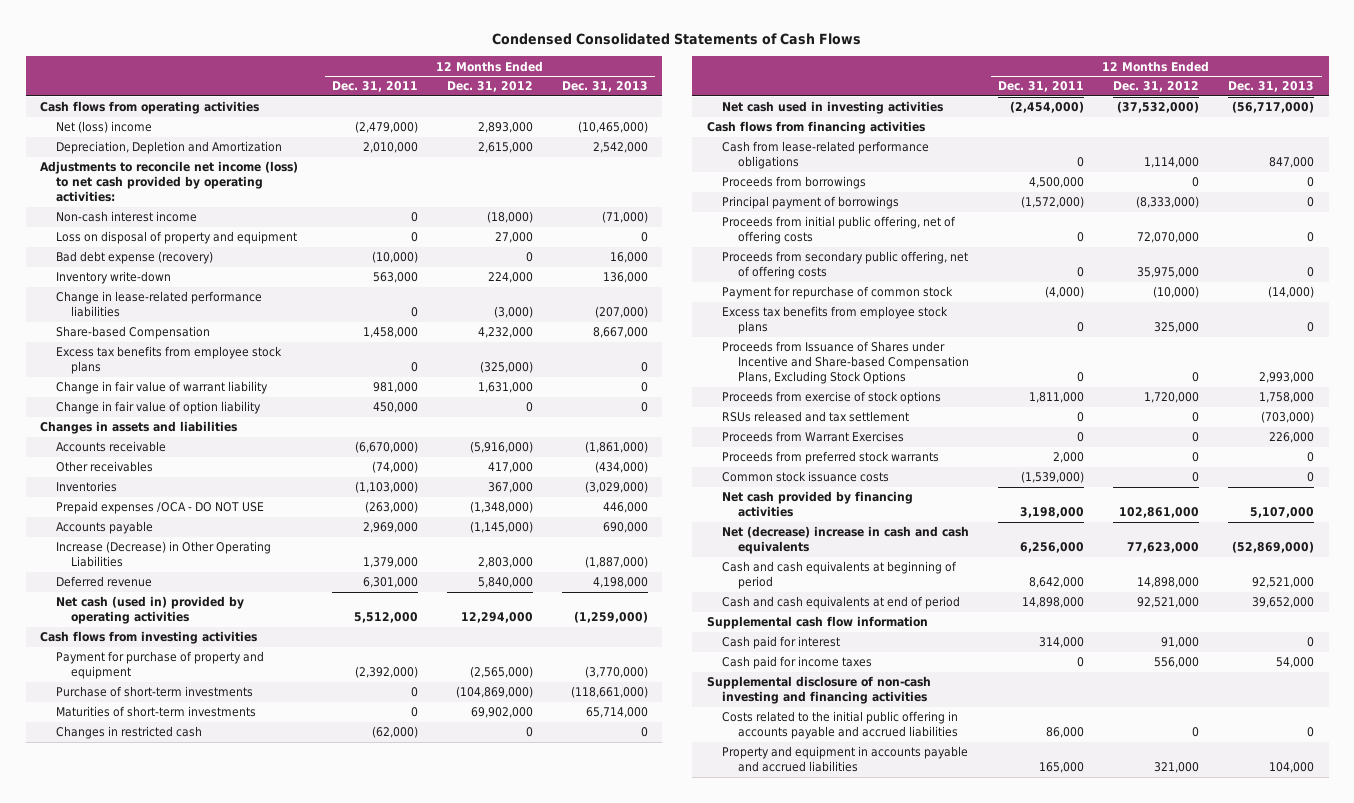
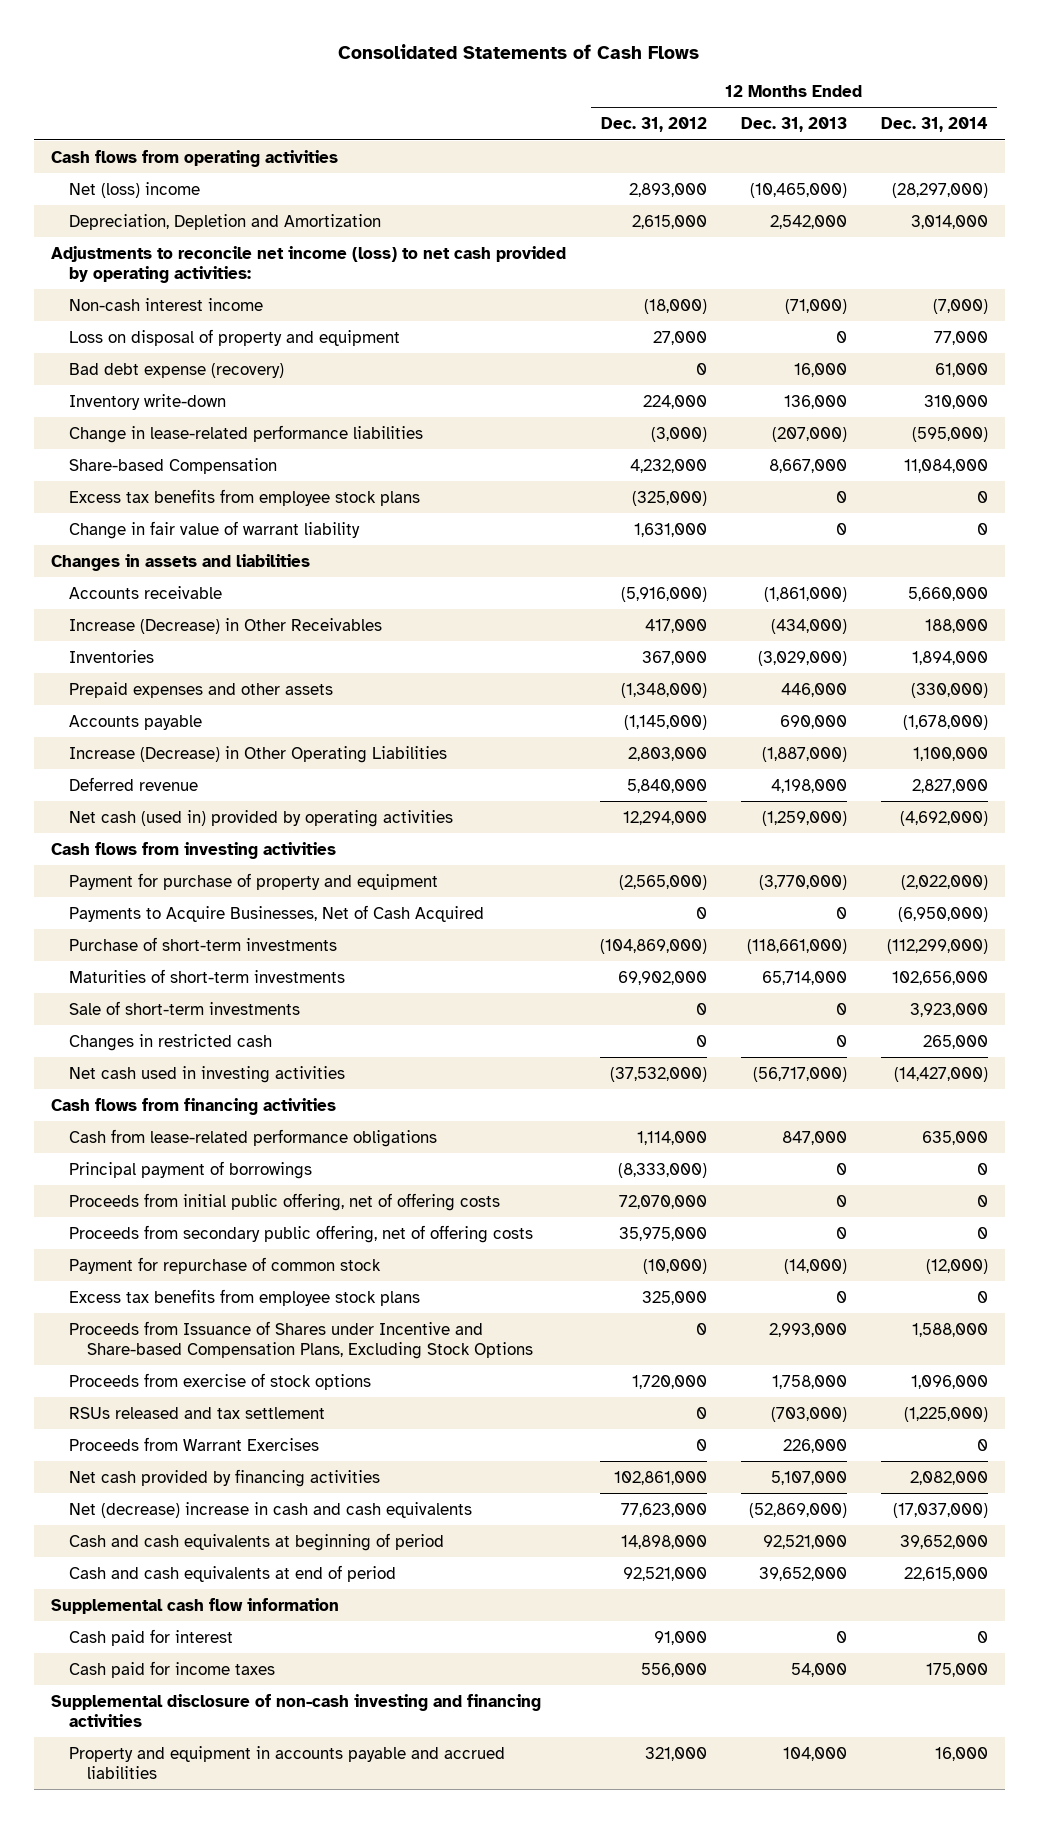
[492,33,862,46] Condensed Consolidated Statements of Cash Flows -> [338,44,700,60] Consolidated Statements of Cash Flows
[331,81,418,93] Dec. 31, 2011 -> none
none -> [881,117,989,133] Dec. 31, 2014
[55,401,261,415] Change in fair value of option liability -> none
[55,461,153,473] Other receivables -> [68,617,382,634] Increase (Decrease) in Other Receivables
[55,501,264,515] Prepaid expenses /OCA - DO NOT USE -> [68,681,333,698] Prepaid expenses and other assets
none -> [68,904,484,922] Payments to Acquire Businesses, Net of Cash Acquired
none -> [68,1000,300,1015] Sale of short-term investments
[722,176,867,190] Proceeds from borrowings -> none
[722,451,940,465] Proceeds from preferred stock warrants -> none
[722,471,890,483] Common stock issuance costs -> none
[722,711,959,740] Costs related to the initial public offering in accounts payable and accrued liabilities -> none

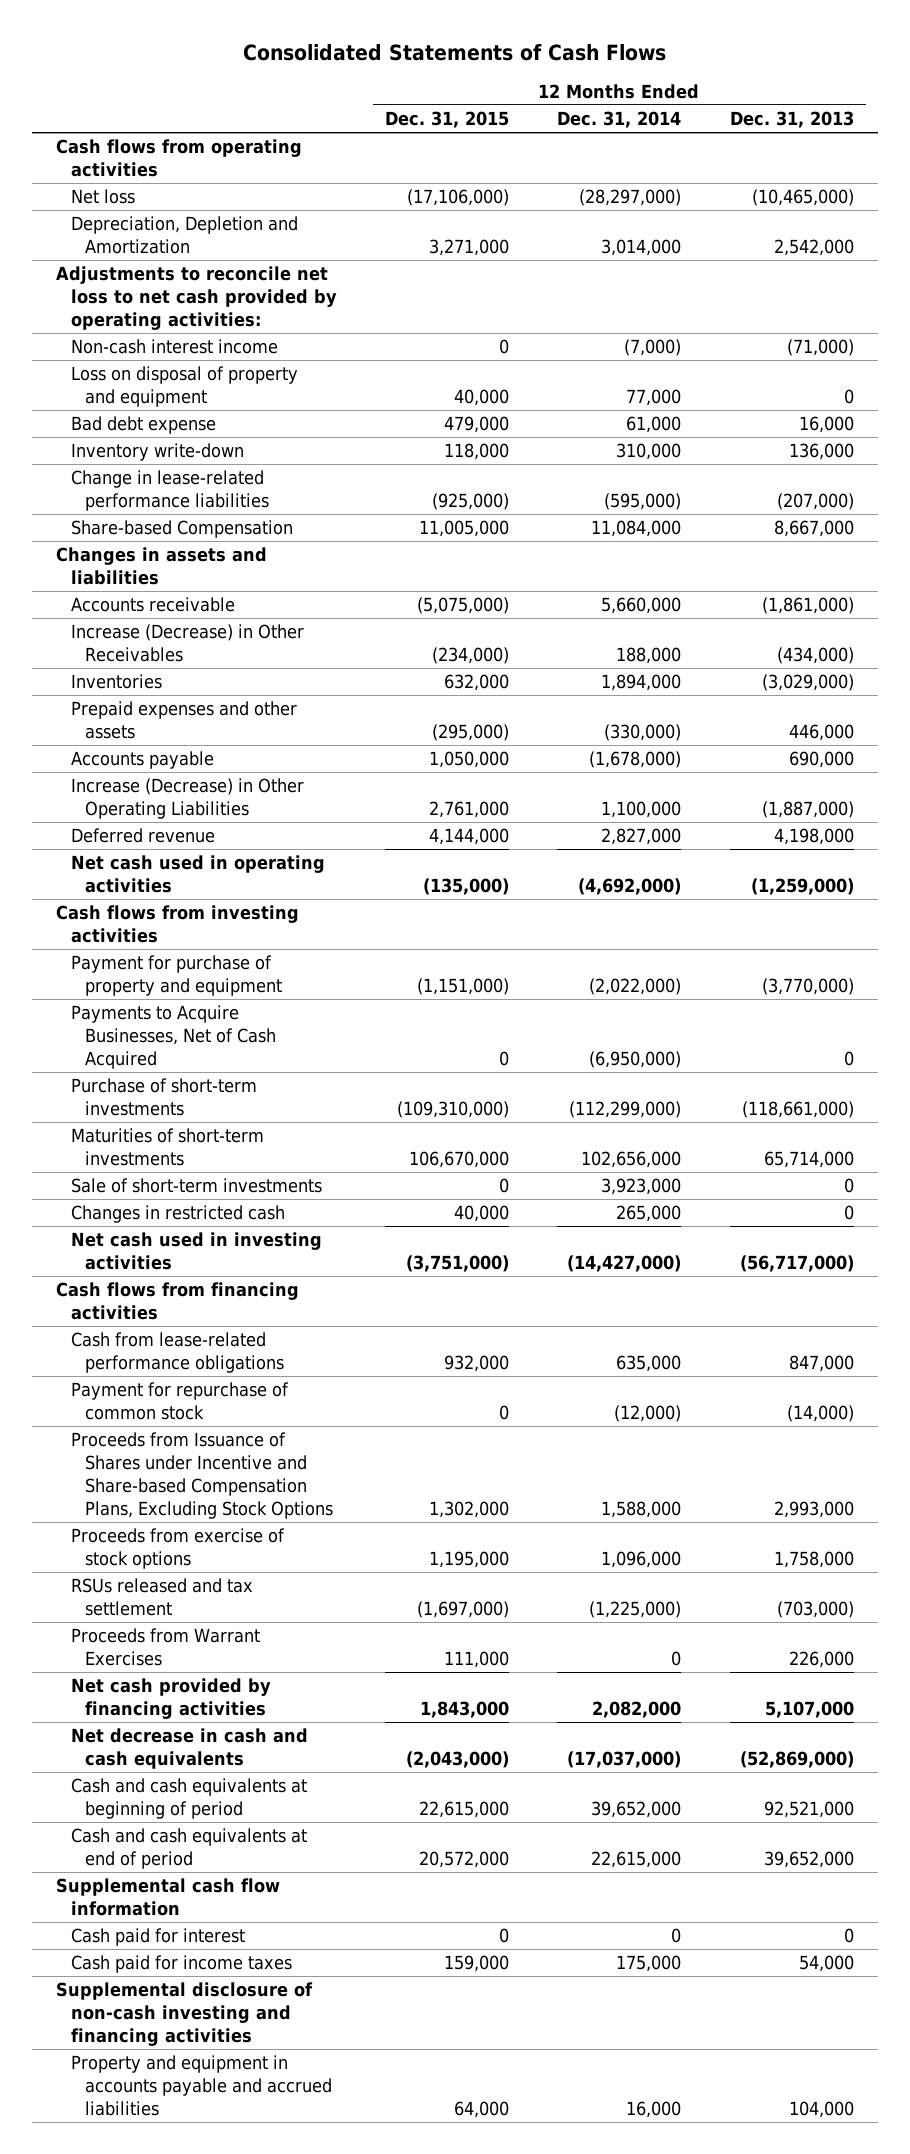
[600,117,707,133] Dec. 31, 2012 -> none
none -> [385,111,510,129] Dec. 31, 2015
[68,181,200,198] Net (loss) income -> [70,189,135,205] Net loss
[50,245,566,283] Adjustments to reconcile net income (loss) to net cash provided by operating activities: -> [56,266,337,331] Adjustments to reconcile net loss to net cash provided by operating activities:
[68,362,284,378] Bad debt expense (recovery) -> [70,416,216,435] Bad debt expense
[68,488,420,506] Excess tax benefits from employee stock plans -> none
[68,520,360,539] Change in fair value of warrant liability -> none
[68,809,453,827] Net cash (used in) provided by operating activities -> [70,855,325,894] Net cash used in operating activities
[68,1160,312,1179] Principal payment of borrowings -> none
[68,1192,500,1211] Proceeds from initial public offering, net of offering costs -> none
[68,1224,533,1243] Proceeds from secondary public offering, net of offering costs -> none
[68,1288,420,1306] Excess tax benefits from employee stock plans -> none
[68,1501,472,1518] Net (decrease) increase in cash and cash equivalents -> [70,1728,308,1770] Net decrease in cash and cash equivalents

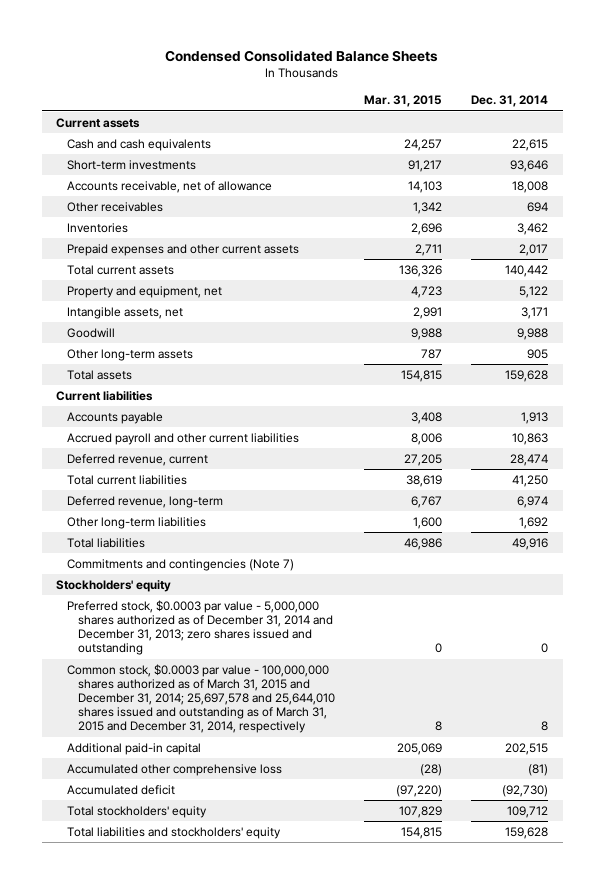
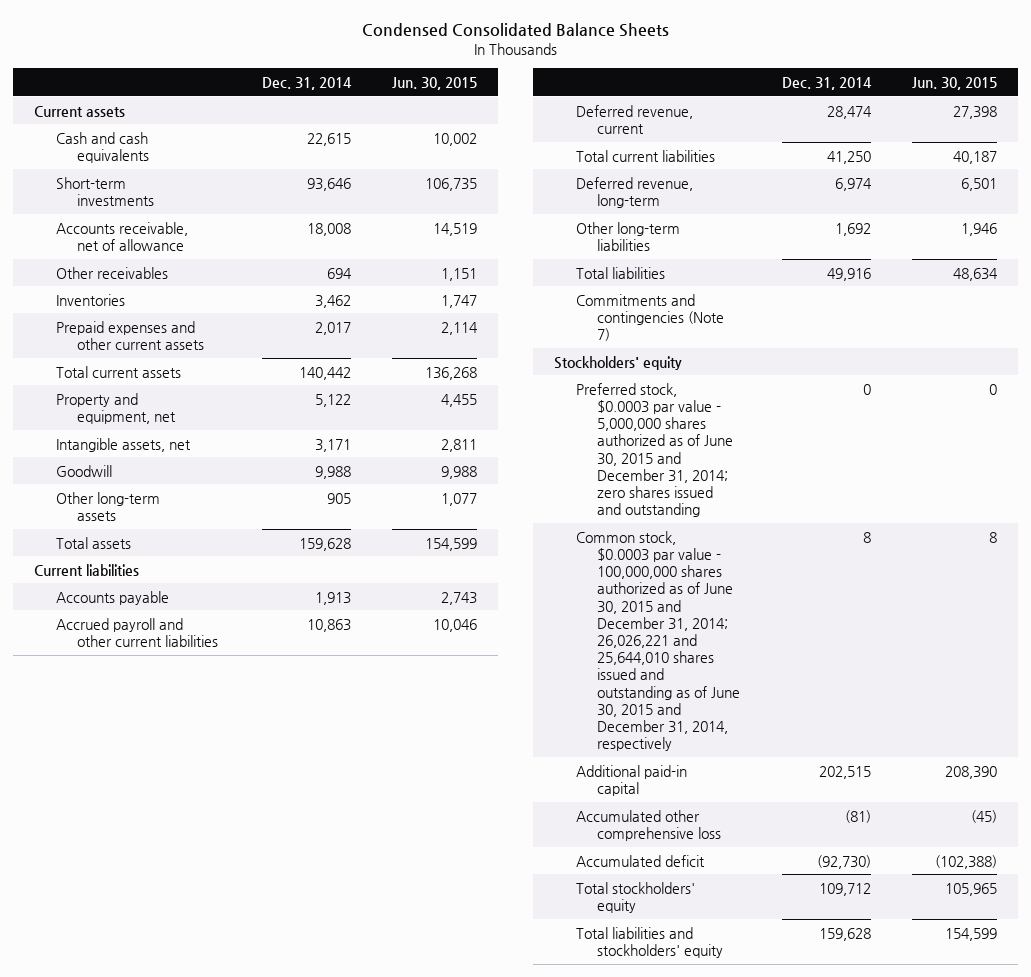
[364,95,443,108] Mar. 31, 2015 -> none
none -> [392,77,478,91] Jun. 30, 2015
[67,600,333,656] Preferred stock, $0.0003 par value - 5,000,000 shares authorized as of December 31, 2014 and December 31, 2013; zero shares issued and outstanding -> [575,382,733,518] Preferred stock, $0.0003 par value - 5,000,000 shares authorized as of June 30, 2015 and December 31, 2014; zero shares issued and outstanding
[67,664,335,734] Common stock, $0.0003 par value - 100,000,000 shares authorized as of March 31, 2015 and December 31, 2014; 25,697,578 and 25,644,010 shares issued and outstanding as of March 31, 2015 and December 31, 2014, respectively -> [575,530,740,752] Common stock, $0.0003 par value - 100,000,000 shares authorized as of June 30, 2015 and December 31, 2014; 26,026,221 and 25,644,010 shares issued and outstanding as of June 30, 2015 and December 31, 2014, respectively

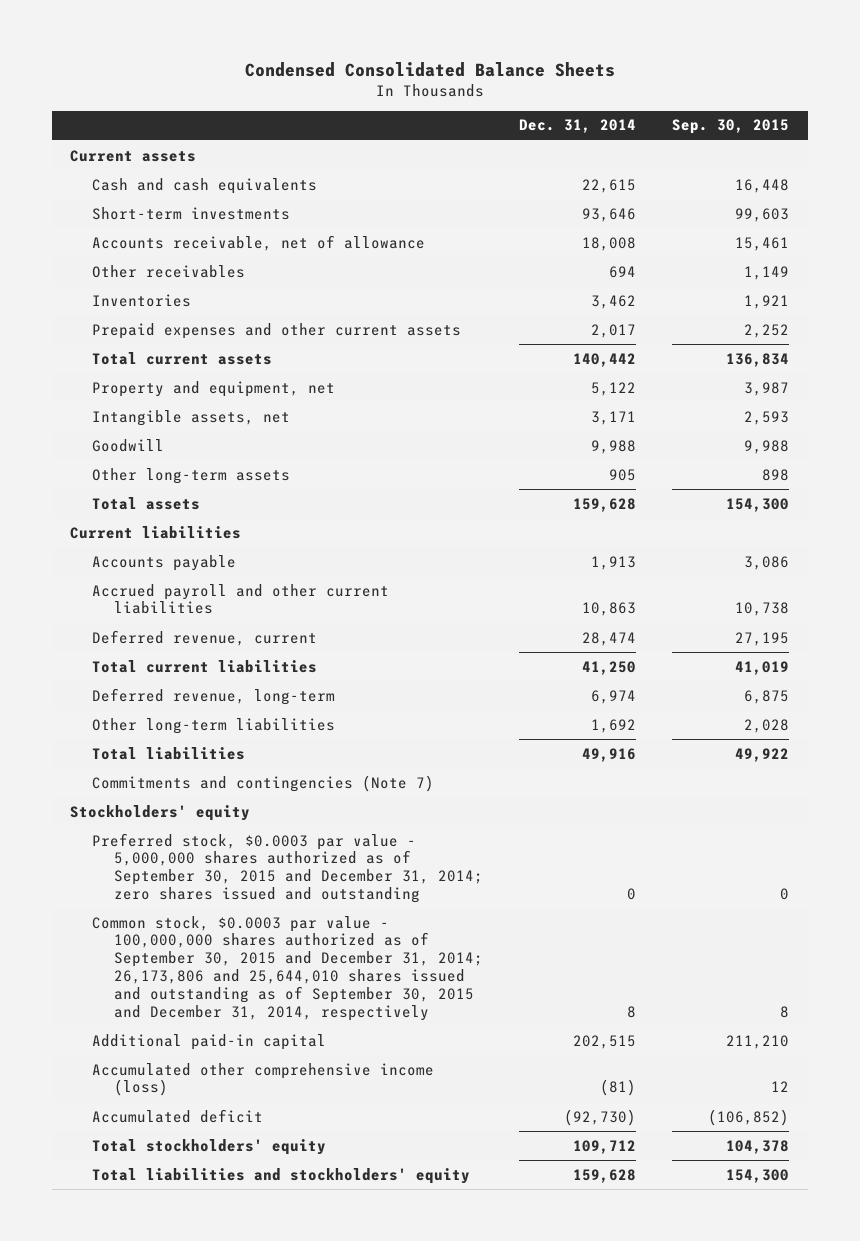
[392,77,478,91] Jun. 30, 2015 -> none
none -> [672,119,790,135] Sep. 30, 2015
[575,382,733,518] Preferred stock, $0.0003 par value - 5,000,000 shares authorized as of June 30, 2015 and December 31, 2014; zero shares issued and outstanding -> [92,832,483,904] Preferred stock, $0.0003 par value - 5,000,000 shares authorized as of September 30, 2015 and December 31, 2014; zero shares issued and outstanding
[575,530,740,752] Common stock, $0.0003 par value - 100,000,000 shares authorized as of June 30, 2015 and December 31, 2014; 26,026,221 and 25,644,010 shares issued and outstanding as of June 30, 2015 and December 31, 2014, respectively -> [92,915,483,1021] Common stock, $0.0003 par value - 100,000,000 shares authorized as of September 30, 2015 and December 31, 2014; 26,173,806 and 25,644,010 shares issued and outstanding as of September 30, 2015 and December 31, 2014, respectively
[575,809,721,841] Accumulated other comprehensive loss -> [92,1062,435,1097] Accumulated other comprehensive income (loss)

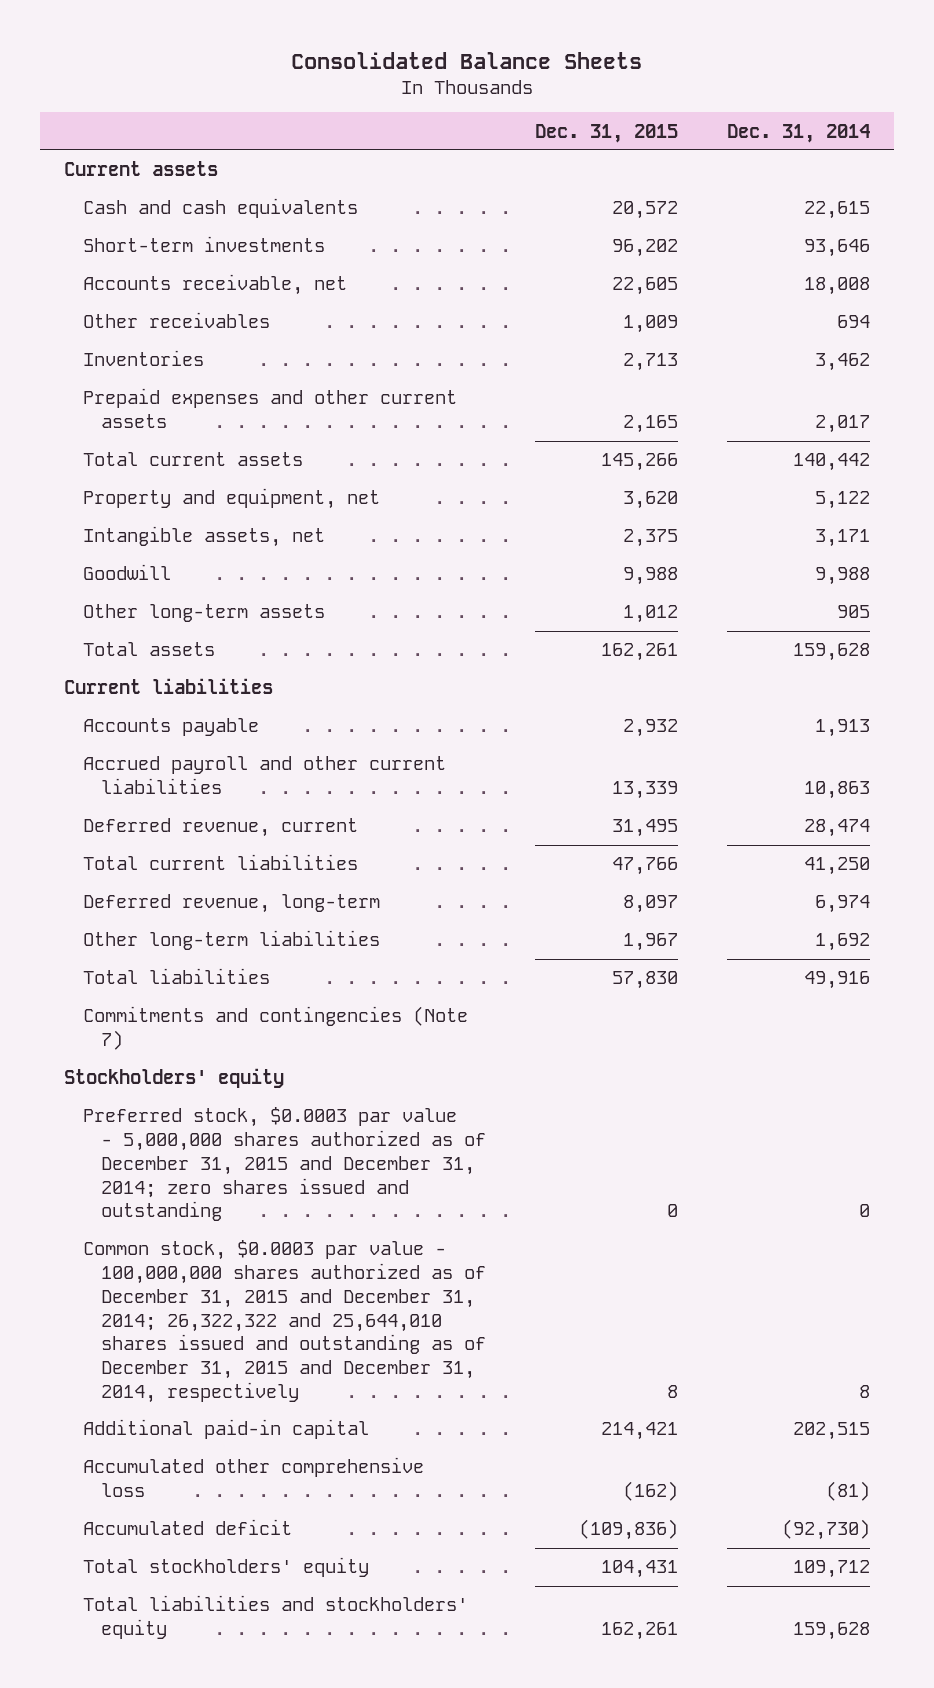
[244,61,615,77] Condensed Consolidated Balance Sheets -> [291,51,643,69] Consolidated Balance Sheets
[672,119,790,135] Sep. 30, 2015 -> none
none -> [535,123,679,143] Dec. 31, 2015
[92,234,426,251] Accounts receivable, net of allowance -> [82,274,347,296] Accounts receivable, net
[92,832,483,904] Preferred stock, $0.0003 par value - 5,000,000 shares authorized as of September 30, 2015 and December 31, 2014; zero shares issued and outstanding -> [82,1107,487,1222] Preferred stock, $0.0003 par value - 5,000,000 shares authorized as of December 31, 2015 and December 31, 2014; zero shares issued and outstanding
[92,915,483,1021] Common stock, $0.0003 par value - 100,000,000 shares authorized as of September 30, 2015 and December 31, 2014; 26,173,806 and 25,644,010 shares issued and outstanding as of September 30, 2015 and December 31, 2014, respectively -> [82,1240,487,1403] Common stock, $0.0003 par value - 100,000,000 shares authorized as of December 31, 2015 and December 31, 2014; 26,322,322 and 25,644,010 shares issued and outstanding as of December 31, 2015 and December 31, 2014, respectively
[92,1062,435,1097] Accumulated other comprehensive income (loss) -> [82,1457,424,1498] Accumulated other comprehensive loss

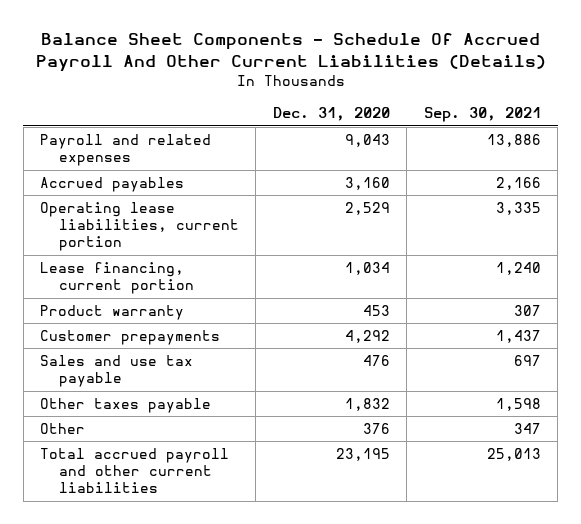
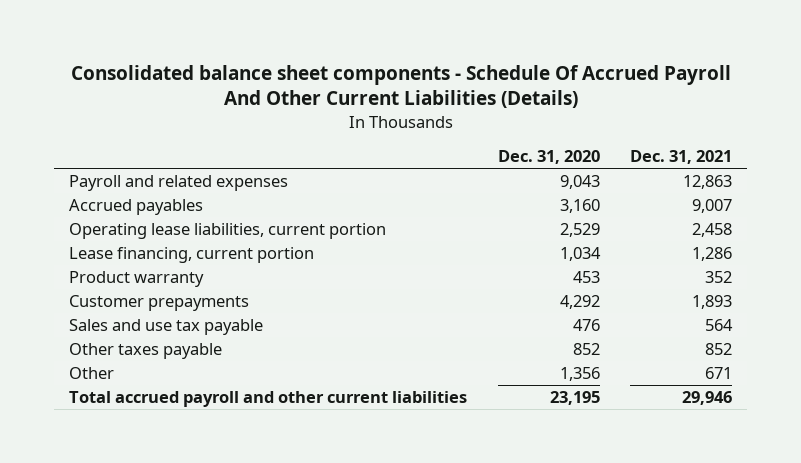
[35,33,546,73] Balance Sheet Components - Schedule Of Accrued Payroll And Other Current Liabilities (Details) -> [70,64,731,109] Consolidated balance sheet components - Schedule Of Accrued Payroll And Other Current Liabilities (Details)
[423,107,541,123] Sep. 30, 2021 -> none
none -> [629,149,732,164] Dec. 31, 2021
[344,398,390,412] 1,832 -> [572,343,600,356] 852
[362,423,390,435] 376 -> [559,367,600,382] 1,356

